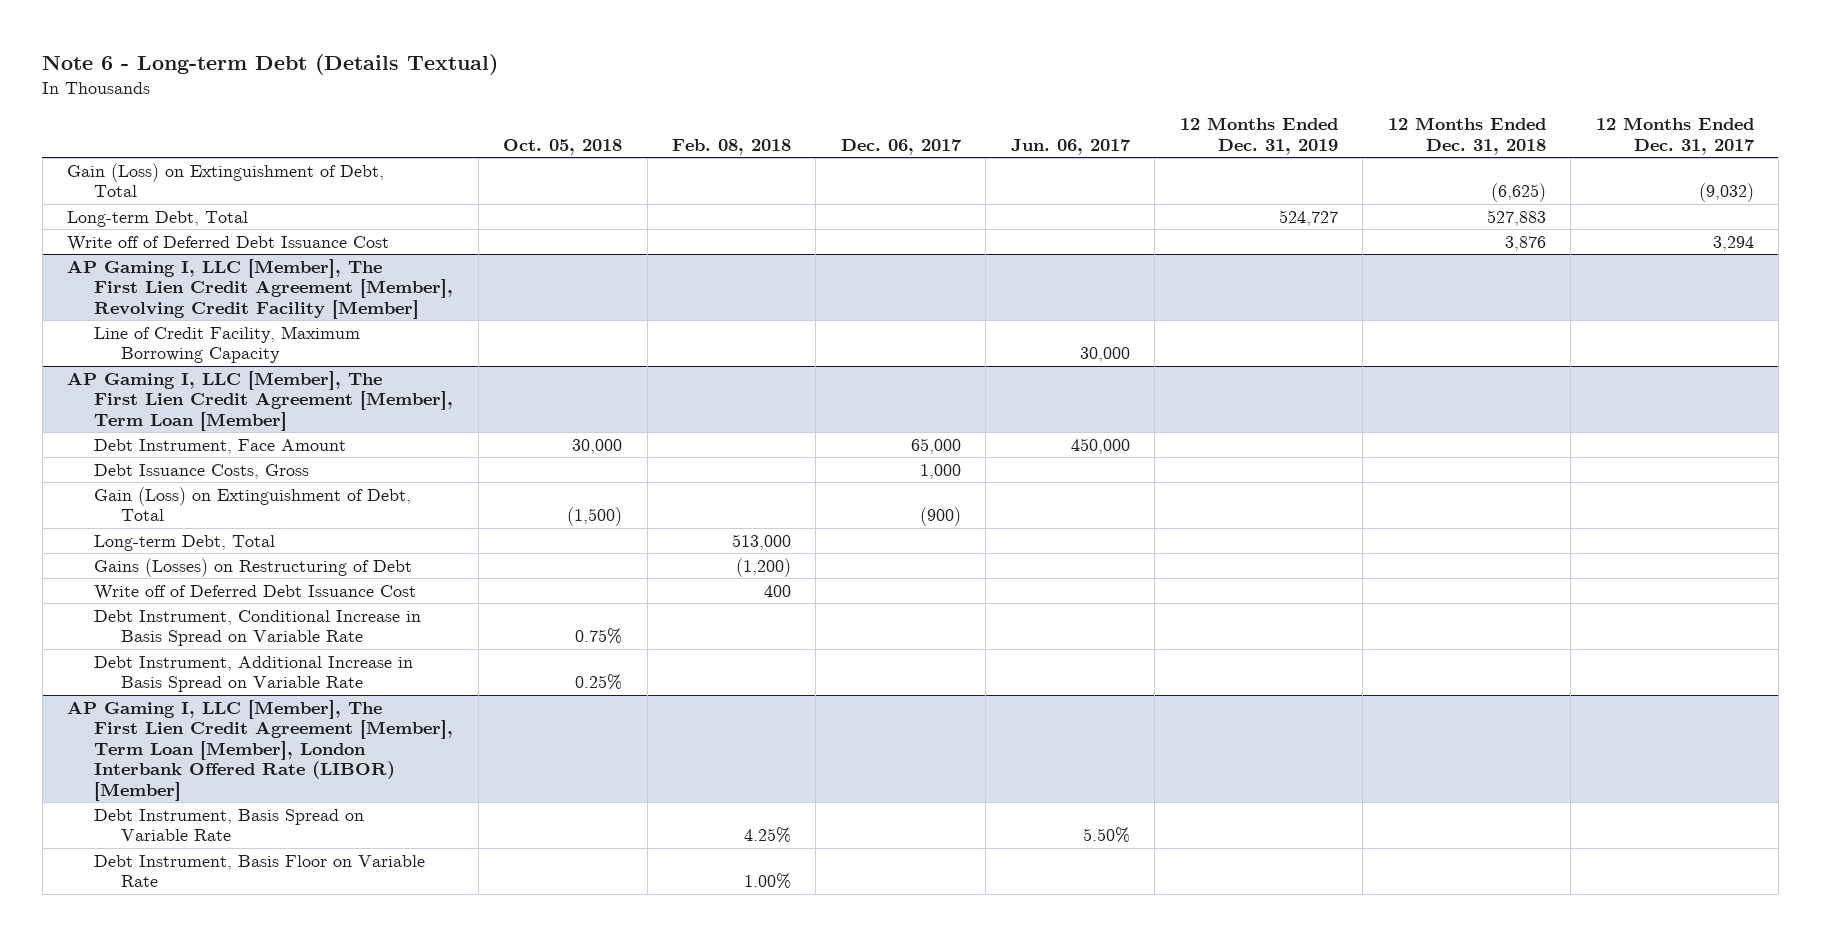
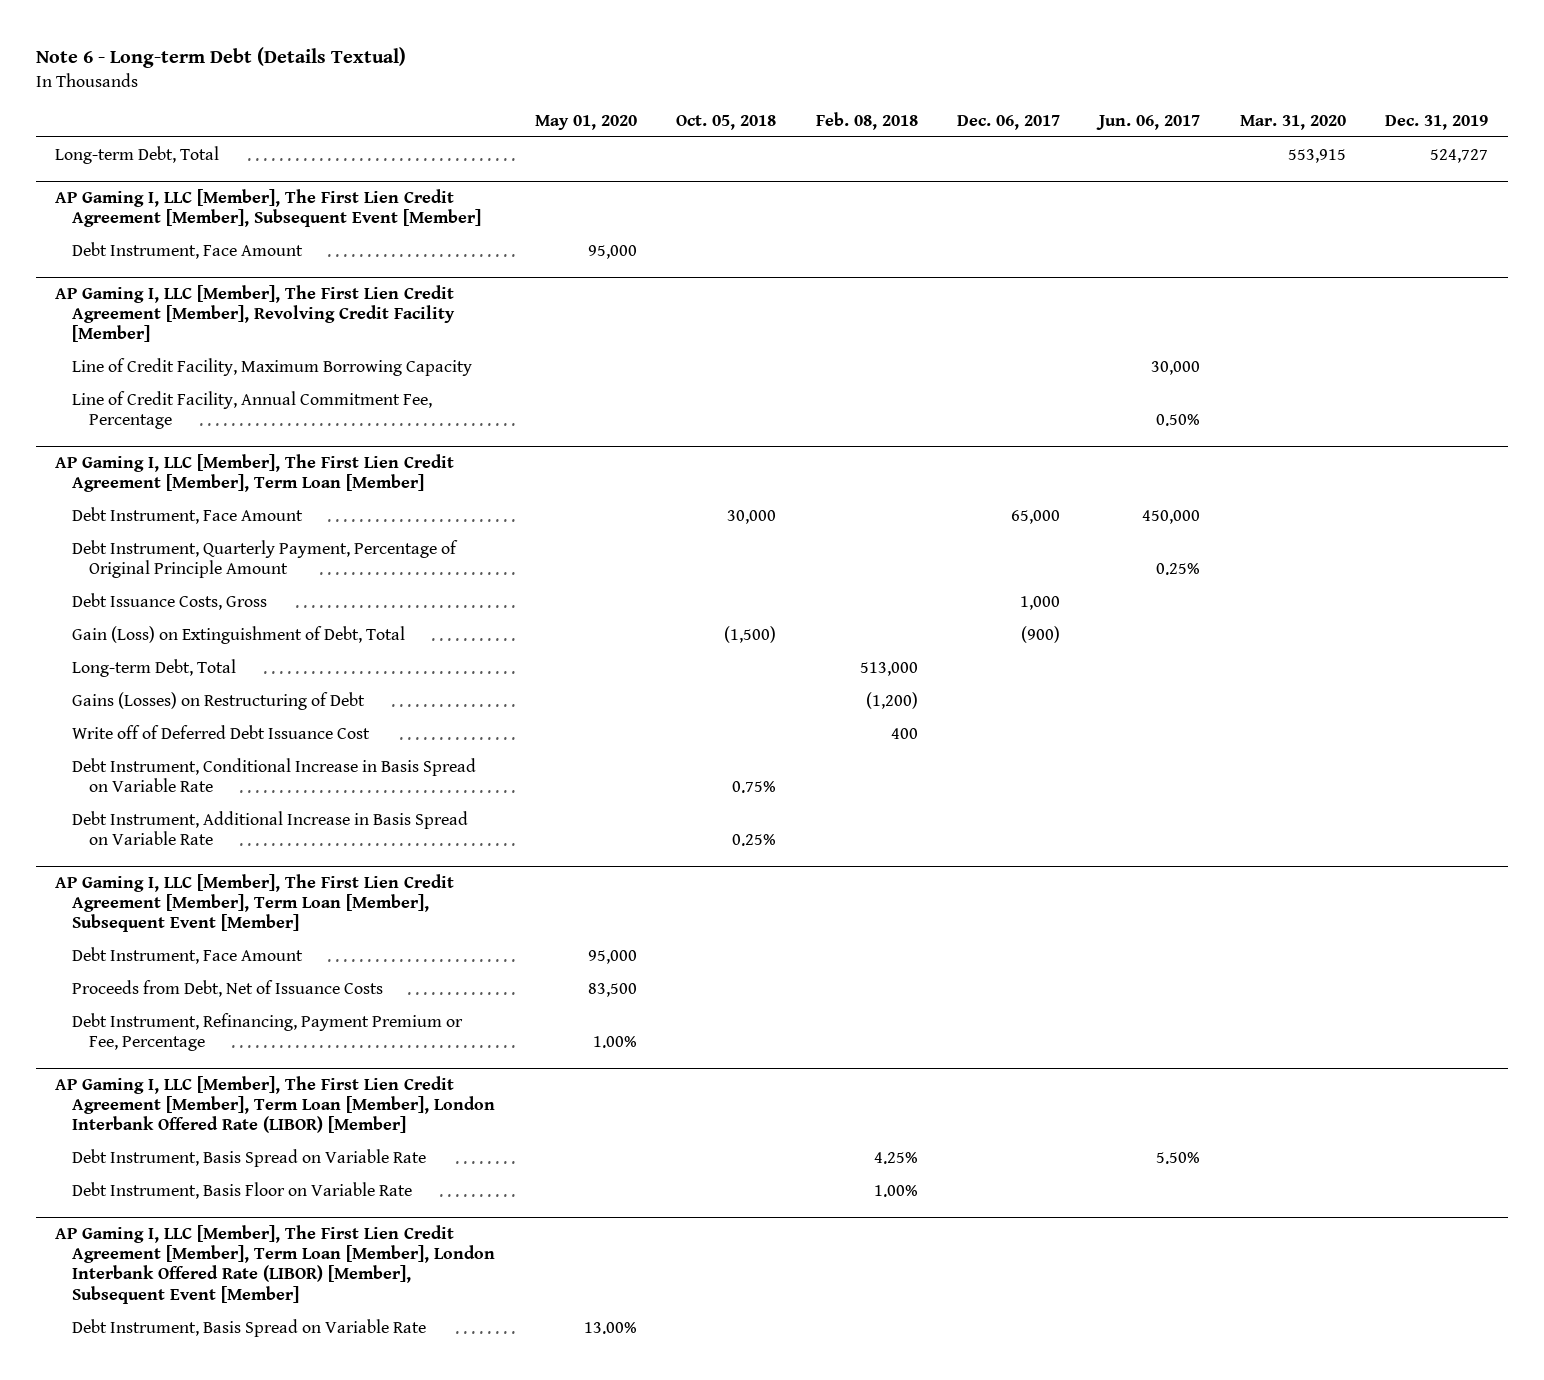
[1179,117,1338,155] 12 Months Ended Dec. 31, 2019 -> none
[1387,117,1546,155] 12 Months Ended Dec. 31, 2018 -> none
[1595,117,1755,155] 12 Months Ended Dec. 31, 2017 -> none
none -> [534,114,637,130] May 01, 2020
none -> [1239,114,1346,130] Mar. 31, 2020
none -> [1385,114,1489,130] Dec. 31, 2019
[67,162,385,198] Gain (Loss) on Extinguishment of Debt, Total -> none
[67,235,390,251] Write off of Deferred Debt Issuance Cost -> none
none -> [55,188,482,228] AP Gaming I, LLC [Member], The First Lien Credit Agreement [Member], Subsequent Event [Member]
none -> [72,241,304,259] Debt Instrument, Face Amount
none -> [72,390,433,429] Line of Credit Facility, Annual Commitment Fee, Percentage
none -> [72,539,459,578] Debt Instrument, Quarterly Payment, Percentage of Original Principle Amount
none -> [55,873,455,933] AP Gaming I, LLC [Member], The First Lien Credit Agreement [Member], Term Loan [Member], Subsequent Event [Member]
none -> [72,946,304,964] Debt Instrument, Face Amount
none -> [72,979,384,997] Proceeds from Debt, Net of Issuance Costs
none -> [72,1012,464,1051] Debt Instrument, Refinancing, Payment Premium or Fee, Percentage
none -> [55,1224,496,1304] AP Gaming I, LLC [Member], The First Lien Credit Agreement [Member], Term Loan [Member], London Interbank Offered Rate (LIBOR) [Member], Subsequent Event [Member]
none -> [72,1318,427,1337] Debt Instrument, Basis Spread on Variable Rate

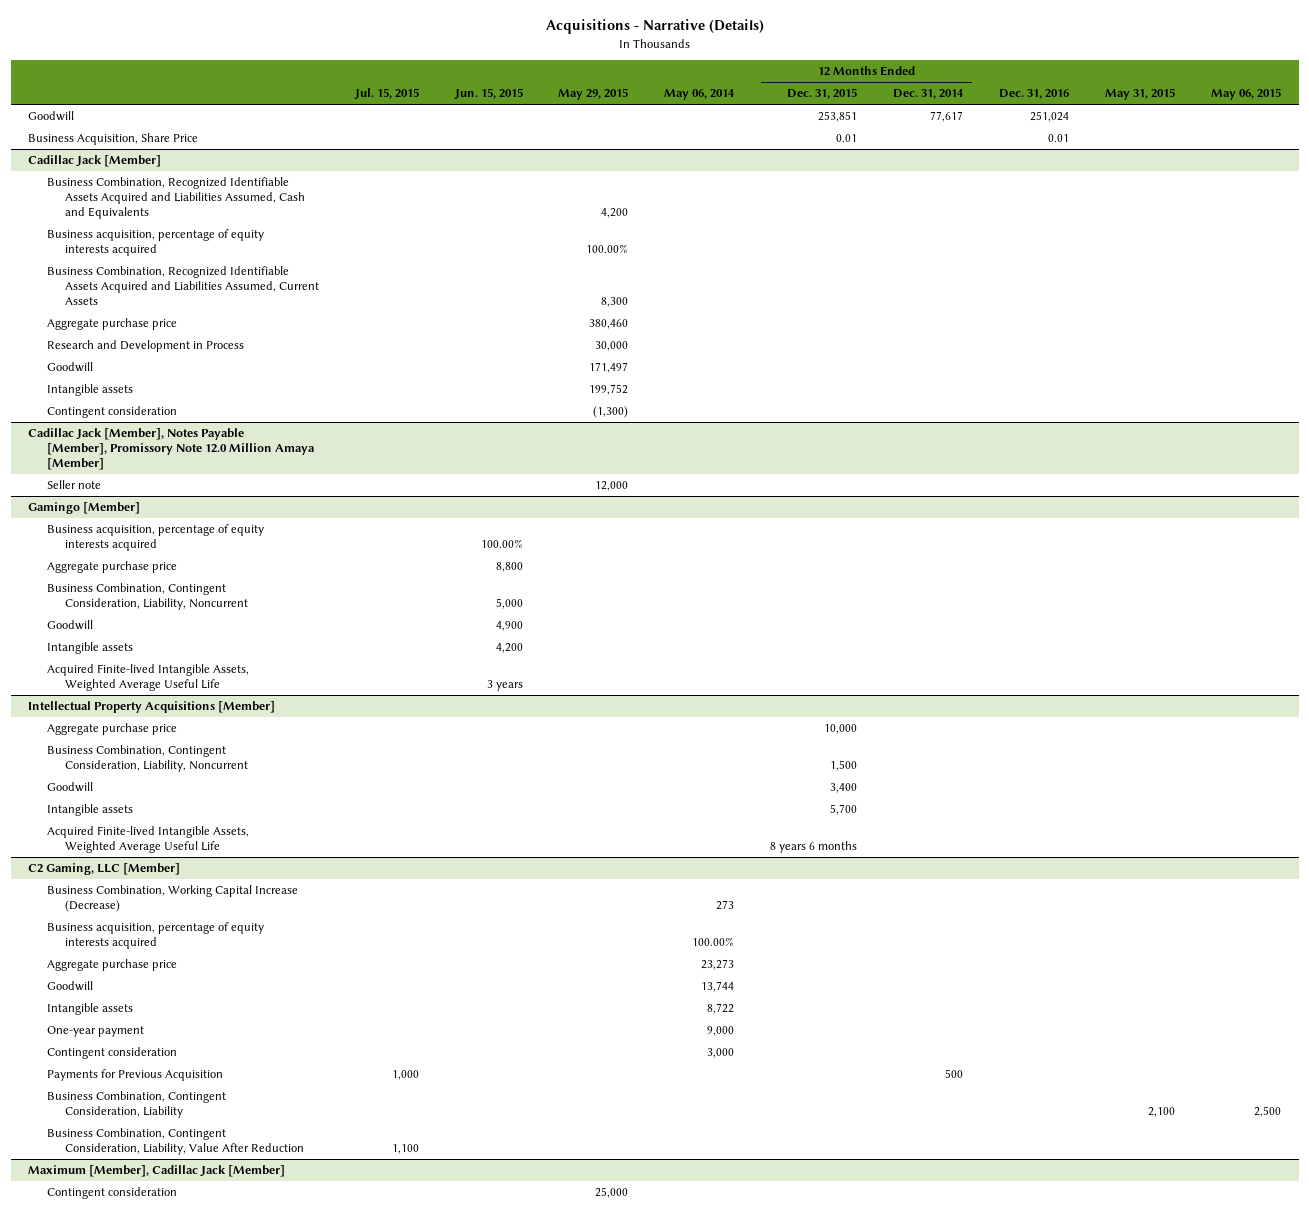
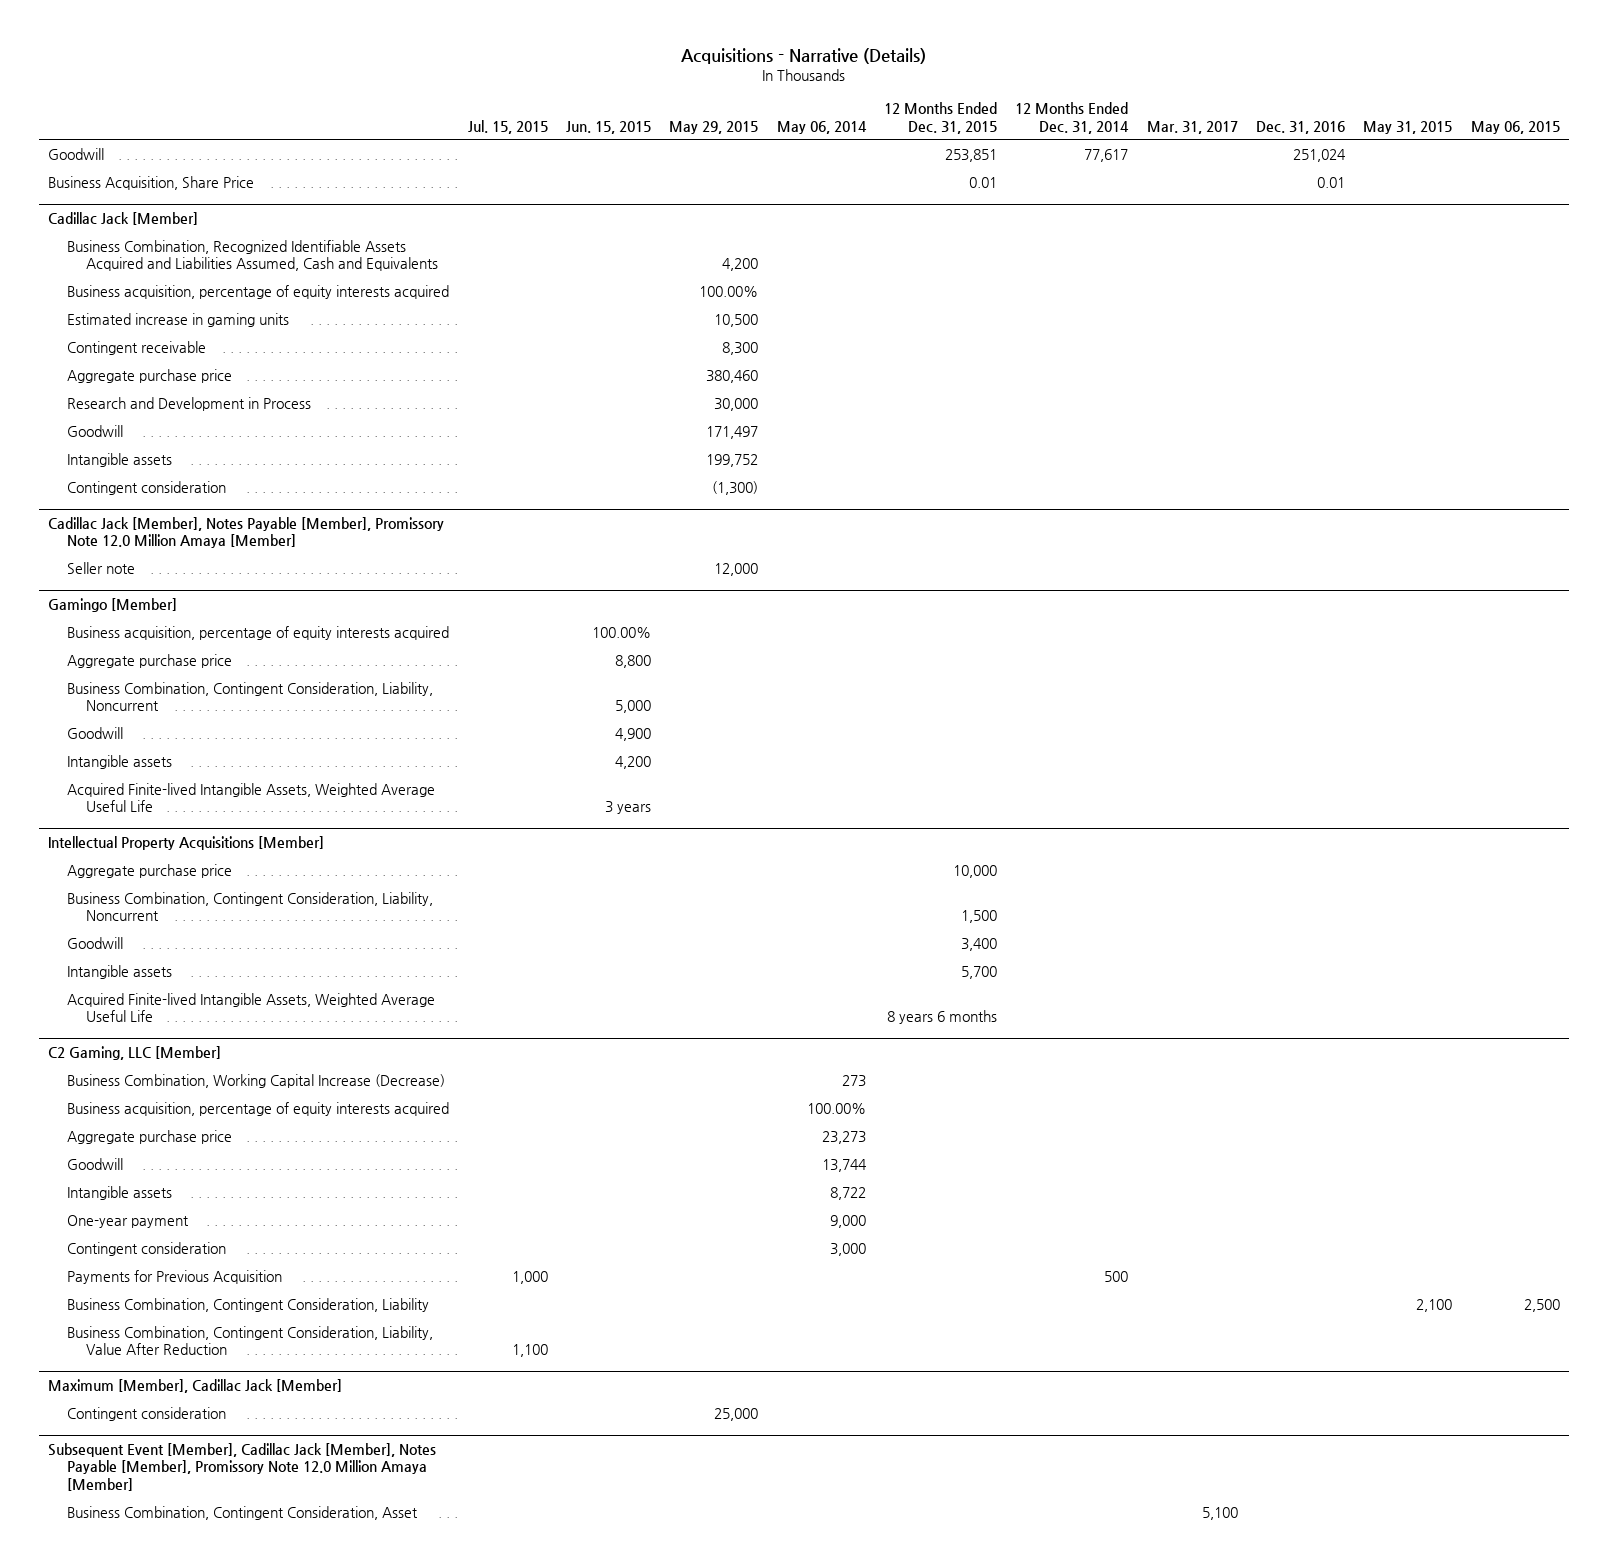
none -> [1146,120,1238,134] Mar. 31, 2017
none -> [67,312,290,327] Estimated increase in gaming units
[46,266,319,305] Business Combination, Recognized Identifiable Assets Acquired and Liabilities Assumed, Current Assets -> [67,340,207,355] Contingent receivable
none -> [48,1443,437,1491] Subsequent Event [Member], Cadillac Jack [Member], Notes Payable [Member], Promissory Note 12.0 Million Amaya [Member]
none -> [67,1505,419,1520] Business Combination, Contingent Consideration, Asset

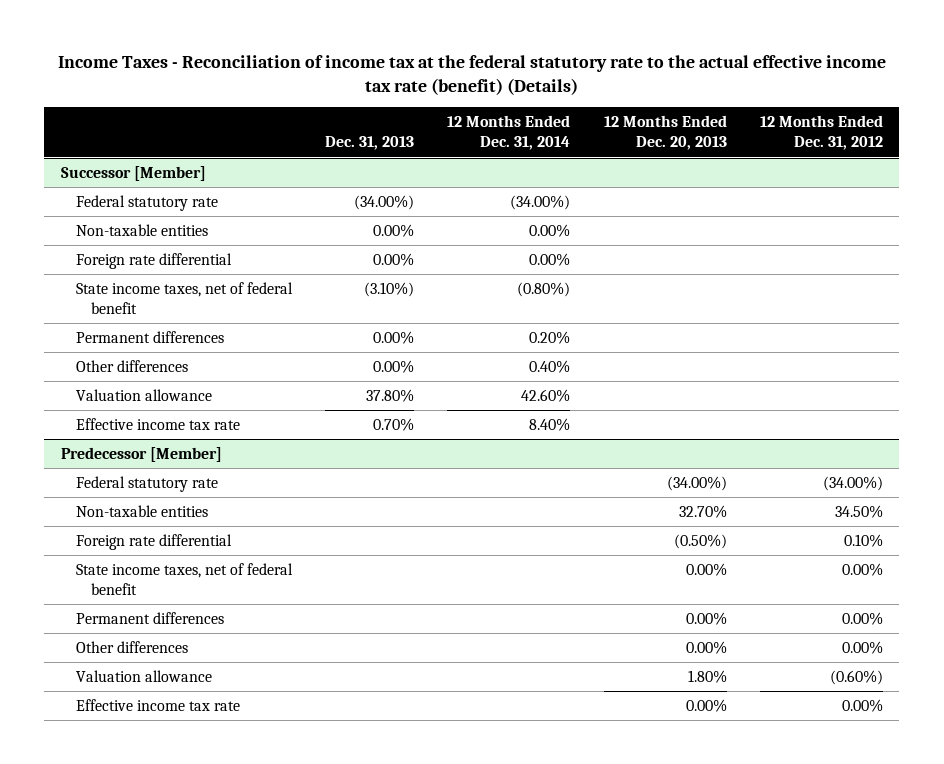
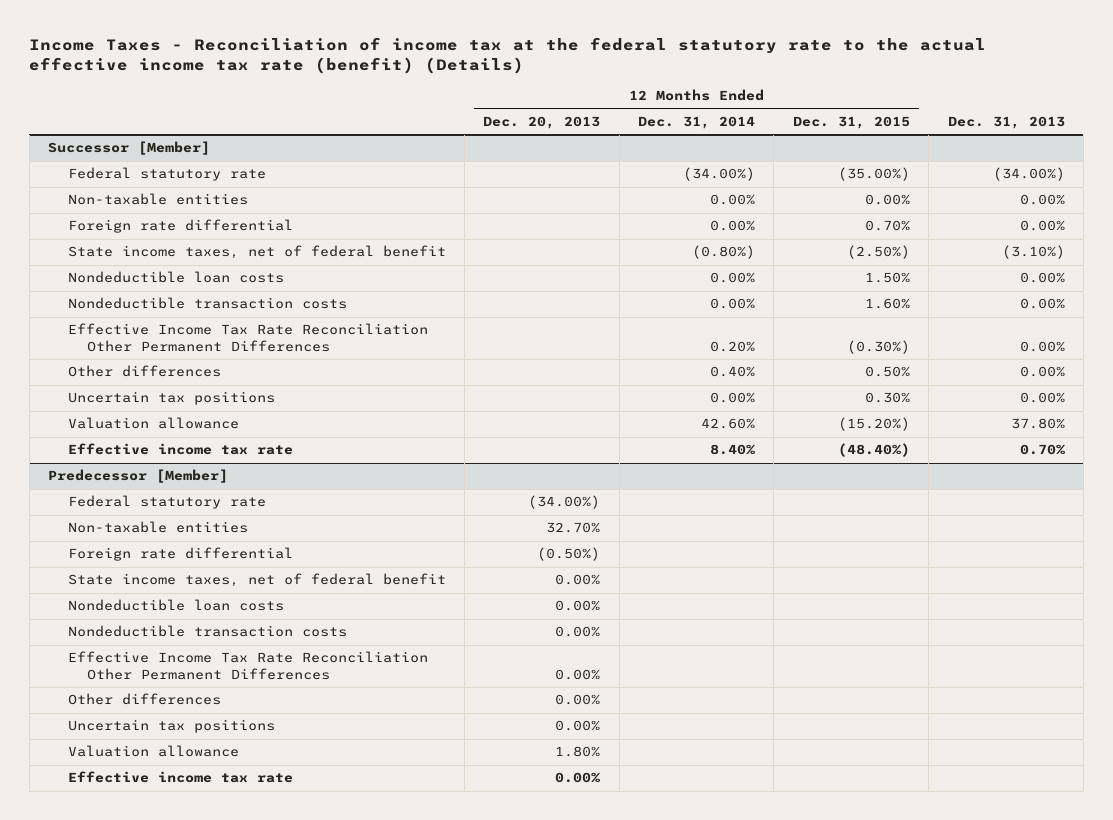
[759,115,883,151] 12 Months Ended Dec. 31, 2012 -> none
none -> [792,115,910,129] Dec. 31, 2015
[75,330,224,343] Permanent differences -> none
none -> [67,271,284,284] Nondeductible loan costs
none -> [67,297,347,310] Nondeductible transaction costs
none -> [67,323,428,352] Effective Income Tax Rate Reconciliation Other Permanent Differences
none -> [67,391,275,406] Uncertain tax positions
[75,611,224,624] Permanent differences -> none
none -> [67,599,284,612] Nondeductible loan costs
none -> [67,625,347,638] Nondeductible transaction costs
none -> [67,651,428,680] Effective Income Tax Rate Reconciliation Other Permanent Differences
none -> [67,719,275,734] Uncertain tax positions

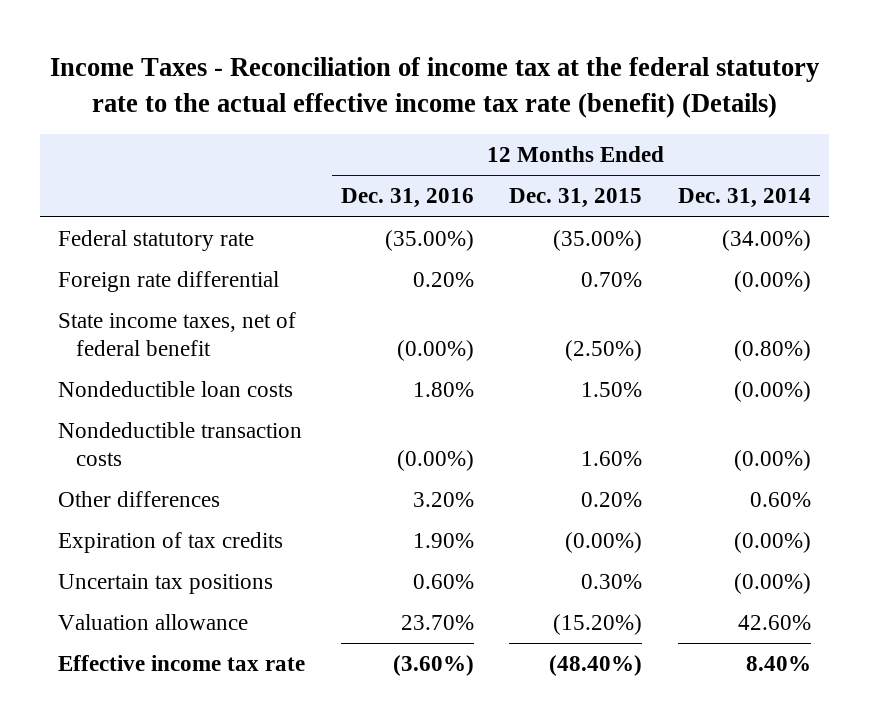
[483,115,601,129] Dec. 20, 2013 -> none
[947,115,1065,129] Dec. 31, 2013 -> none
none -> [340,188,474,209] Dec. 31, 2016
[48,141,211,156] Successor [Member] -> none
[67,193,248,206] Non-taxable entities -> none
[710,220,756,232] 0.00% -> [734,270,812,292] (0.00%)
[67,323,428,352] Effective Income Tax Rate Reconciliation Other Permanent Differences -> none
[710,272,756,284] 0.00% -> [734,380,812,402] (0.00%)
[710,298,756,310] 0.00% -> [734,450,812,472] (0.00%)
[710,366,756,378] 0.40% -> [750,491,812,507] 0.60%
[864,366,910,378] 0.50% -> [581,491,643,507] 0.20%
none -> [58,531,284,553] Expiration of tax credits
[710,392,756,404] 0.00% -> [734,572,812,594] (0.00%)
[48,469,229,484] Predecessor [Member] -> none
[67,495,266,510] Federal statutory rate -> none
[67,521,248,534] Non-taxable entities -> none
[67,547,293,562] Foreign rate differential -> none
[67,573,446,588] State income taxes, net of federal benefit -> none
[67,599,284,612] Nondeductible loan costs -> none
[67,625,347,638] Nondeductible transaction costs -> none
[67,651,428,680] Effective Income Tax Rate Reconciliation Other Permanent Differences -> none
[67,693,221,706] Other differences -> none
[67,719,275,734] Uncertain tax positions -> none
[67,745,239,758] Valuation allowance -> none
[67,771,293,784] Effective income tax rate -> none

